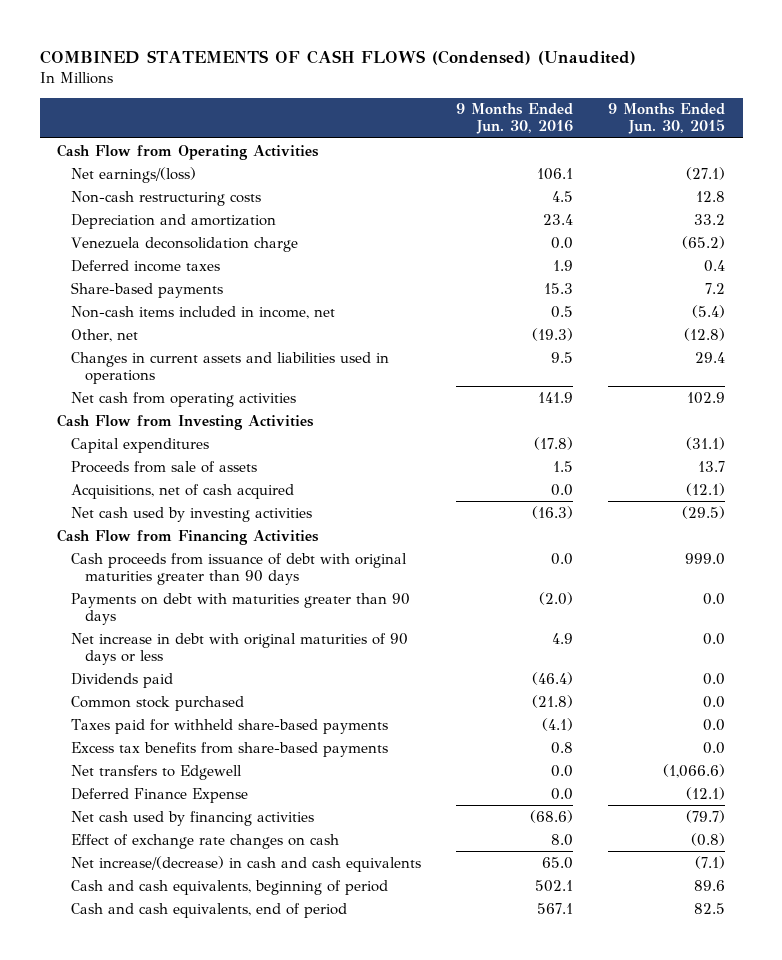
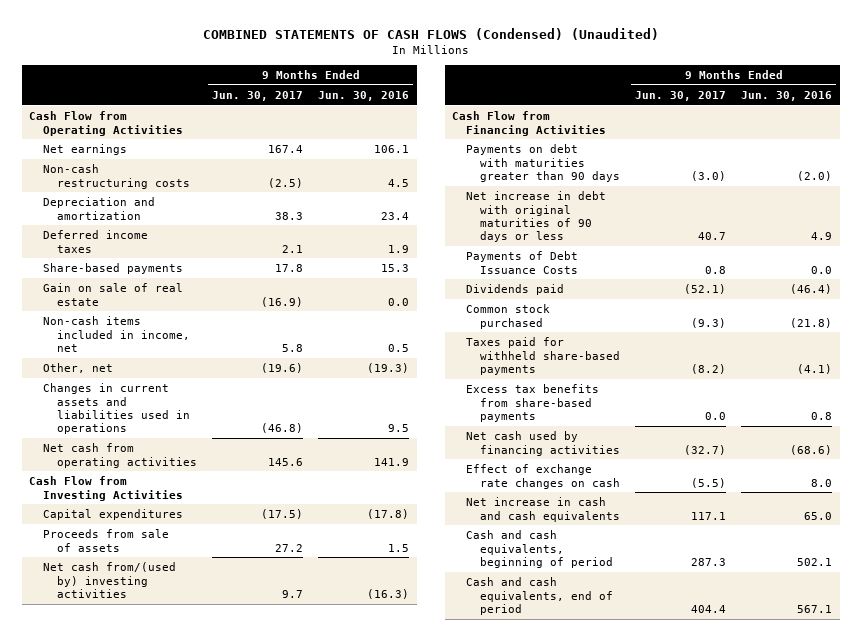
[608,103,726,135] 9 Months Ended Jun. 30, 2015 -> none
none -> [212,90,304,101] Jun. 30, 2017
[71,166,197,183] Net earnings/(loss) -> [43,144,128,156] Net earnings
[71,236,299,252] Venezuela deconsolidation charge -> none
none -> [43,283,184,306] Gain on sale of real estate
[71,483,295,499] Acquisitions, net of cash acquired -> none
[71,506,313,522] Net cash used by investing activities -> [43,562,177,598] Net cash from/(used by) investing activities
[71,552,408,585] Cash proceeds from issuance of debt with original maturities greater than 90 days -> none
none -> [466,251,579,274] Payments of Debt Issuance Costs
[71,764,243,780] Net transfers to Edgewell -> none
[71,787,249,803] Deferred Finance Expense -> none
[71,855,422,872] Net increase/(decrease) in cash and cash equivalents -> [466,497,620,522] Net increase in cash and cash equivalents

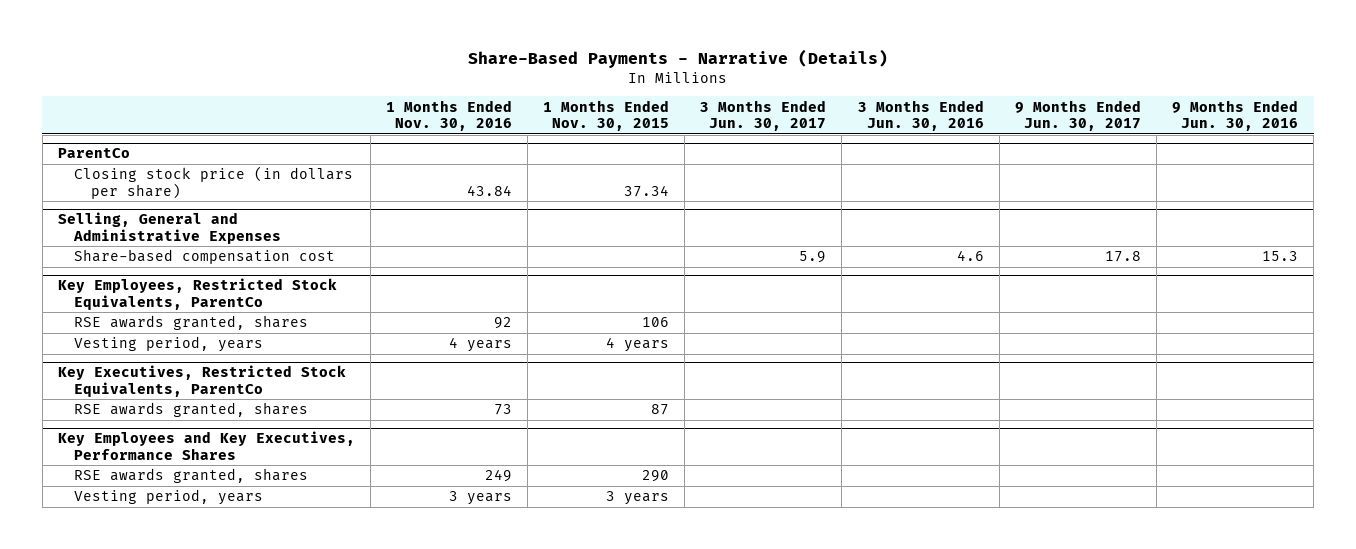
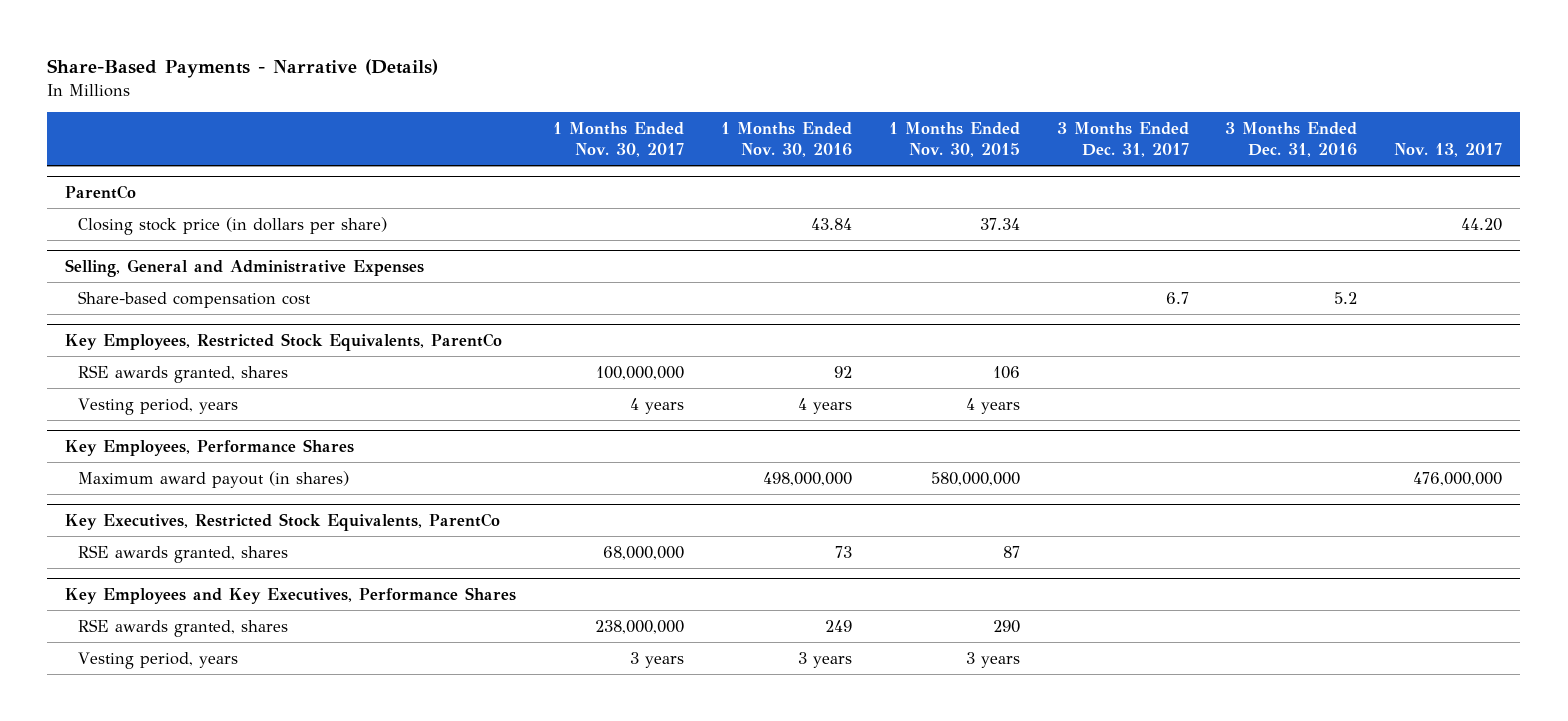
[700,99,827,132] 3 Months Ended Jun. 30, 2017 -> none
[857,99,984,132] 3 Months Ended Jun. 30, 2016 -> none
[1014,99,1141,132] 9 Months Ended Jun. 30, 2017 -> none
[1171,99,1298,132] 9 Months Ended Jun. 30, 2016 -> none
none -> [553,121,685,158] 1 Months Ended Nov. 30, 2017
none -> [1056,121,1189,158] 3 Months Ended Dec. 31, 2017
none -> [1225,121,1358,158] 3 Months Ended Dec. 31, 2016
none -> [1394,143,1503,158] Nov. 13, 2017
none -> [65,439,355,457] Key Employees, Performance Shares
none -> [77,470,349,488] Maximum award payout (in shares)

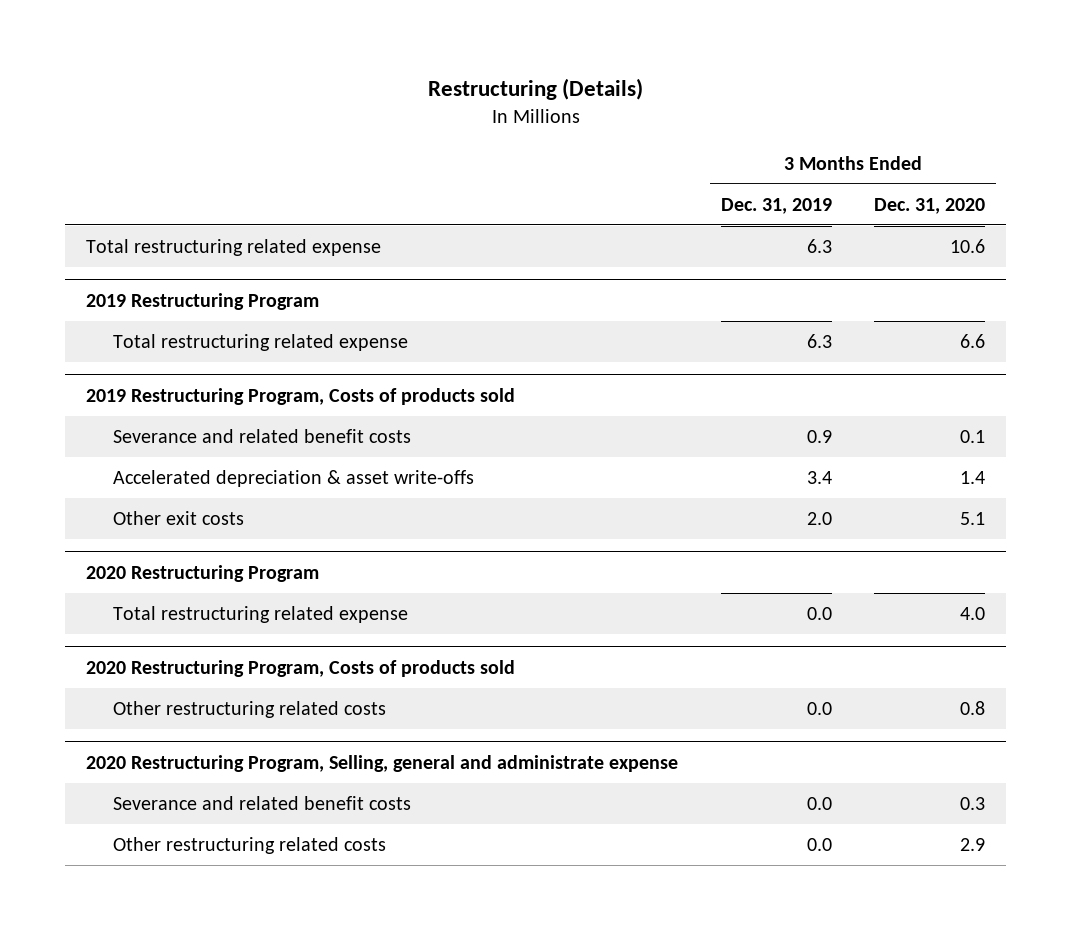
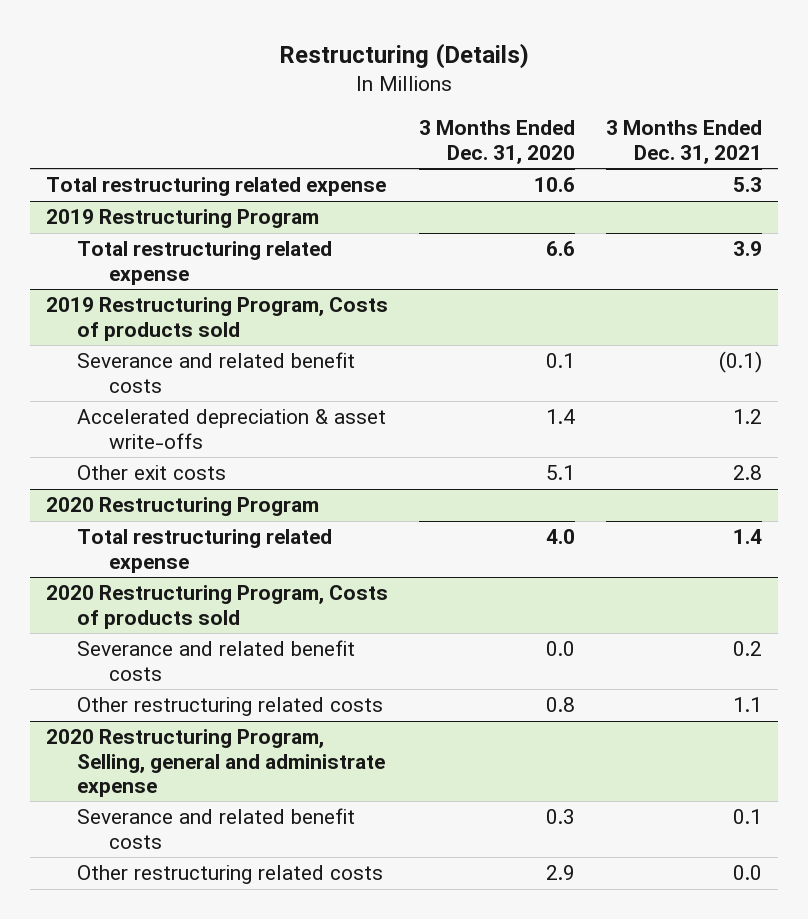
[720,197,832,214] Dec. 31, 2019 -> none
none -> [606,120,763,164] 3 Months Ended Dec. 31, 2021
none -> [77,640,356,681] Severance and related benefit costs

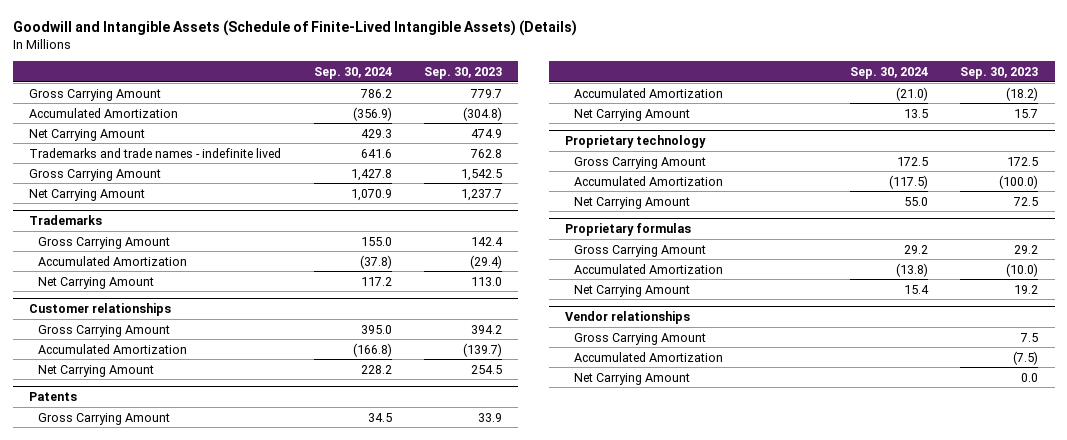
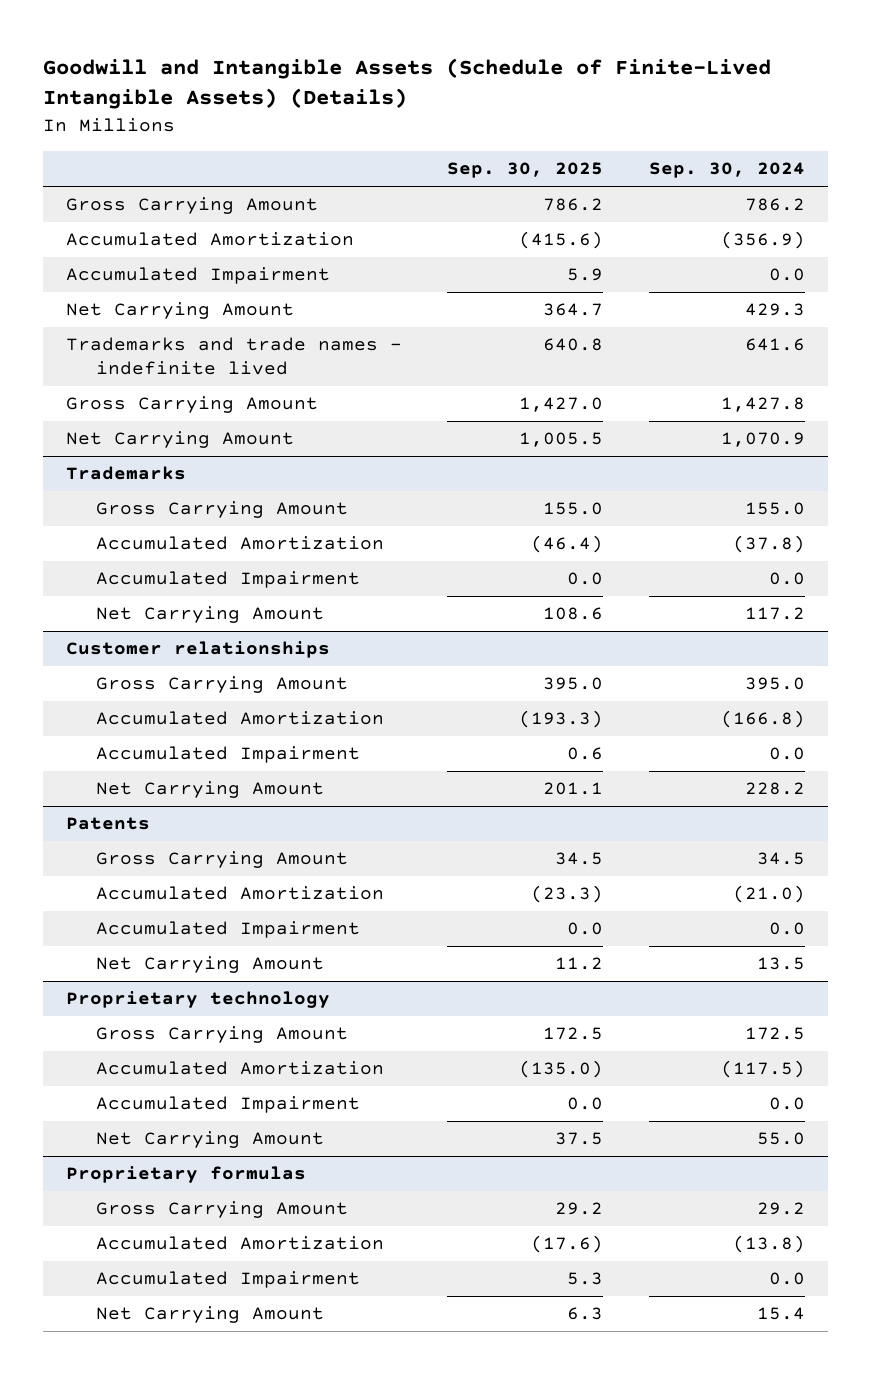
[424,66,503,79] Sep. 30, 2023 -> none
none -> [447,162,604,179] Sep. 30, 2025
none -> [65,267,330,285] Accumulated Impairment
none -> [95,571,360,589] Accumulated Impairment
none -> [95,746,360,764] Accumulated Impairment
none -> [95,921,360,939] Accumulated Impairment
none -> [95,1096,360,1114] Accumulated Impairment
none -> [95,1271,360,1289] Accumulated Impairment
[565,310,691,324] Vendor relationships -> none
[574,332,707,345] Gross Carrying Amount -> none
[574,351,724,362] Accumulated Amortization -> none
[574,372,691,385] Net Carrying Amount -> none

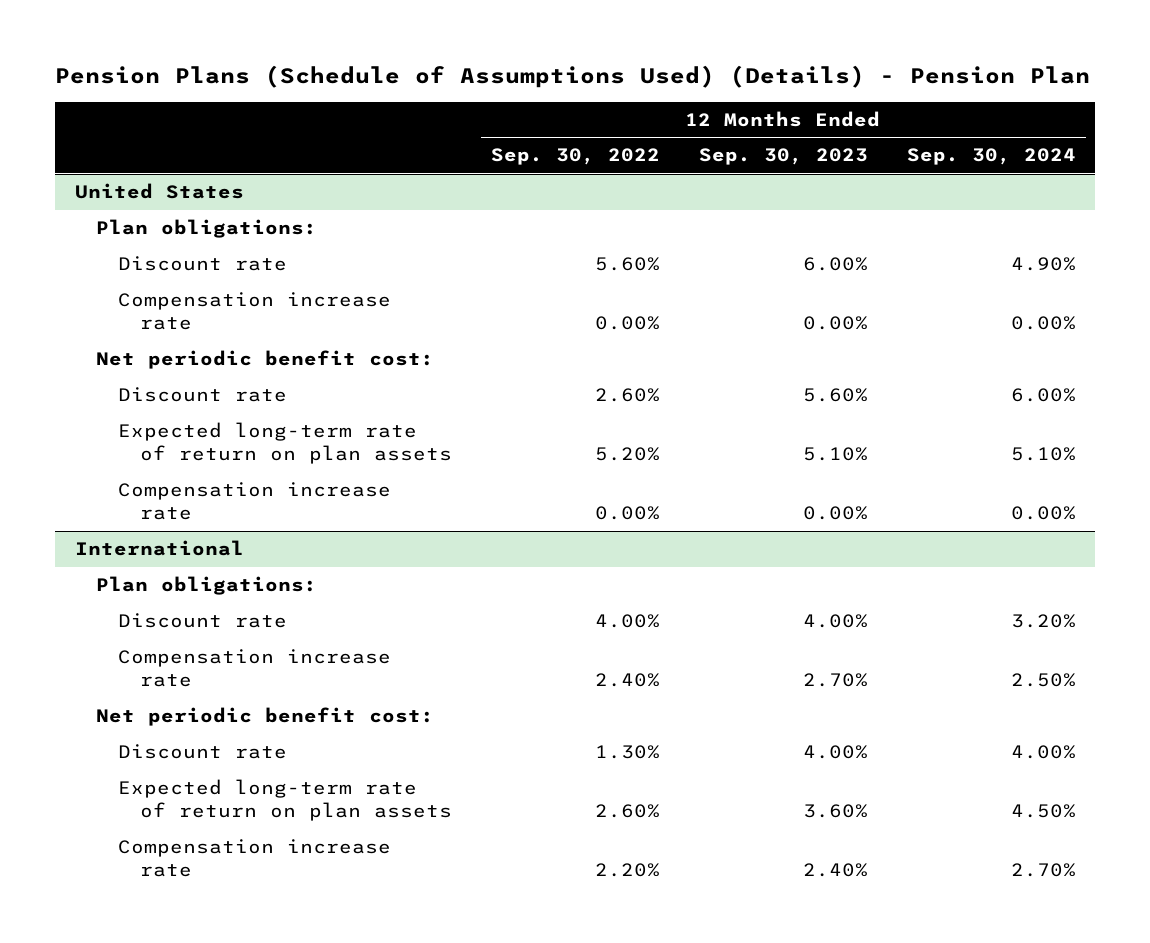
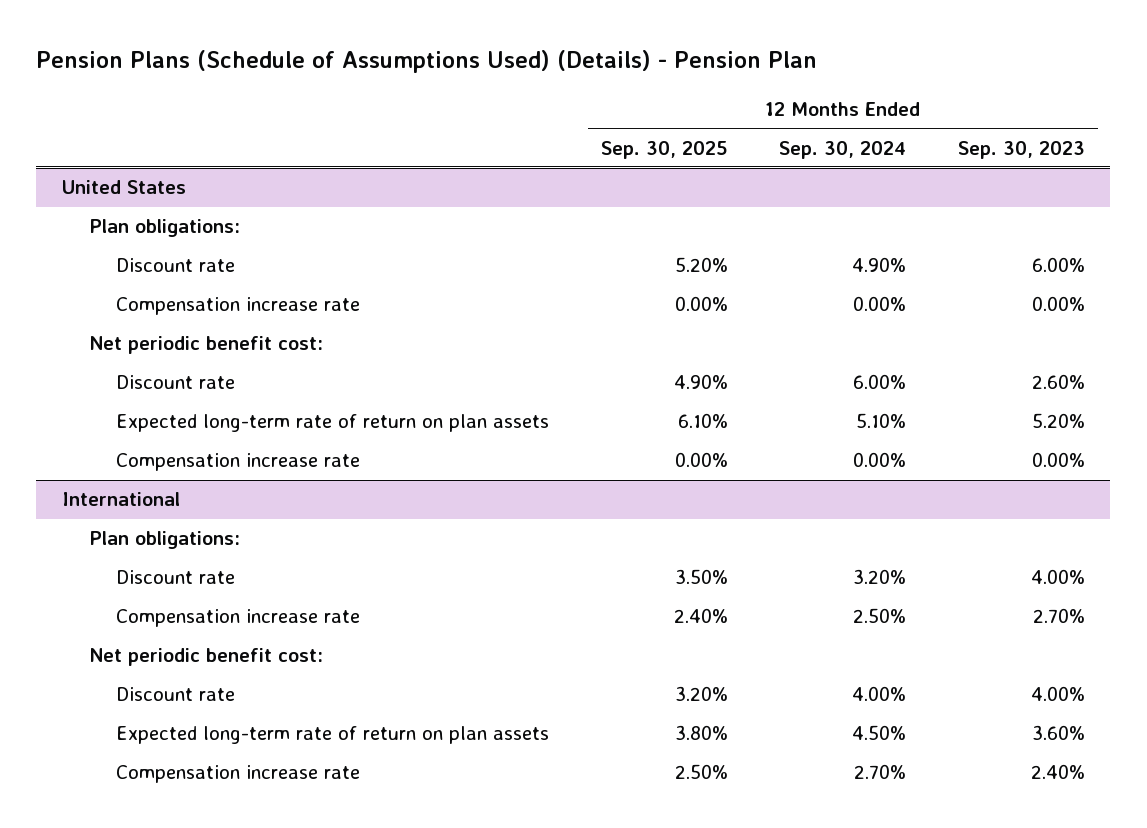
[491,148,661,166] Sep. 30, 2022 -> none
none -> [600,140,728,159] Sep. 30, 2025
[802,388,868,403] 5.60% -> [1031,374,1085,390] 2.60%
[802,447,868,462] 5.10% -> [1031,413,1085,429] 5.20%

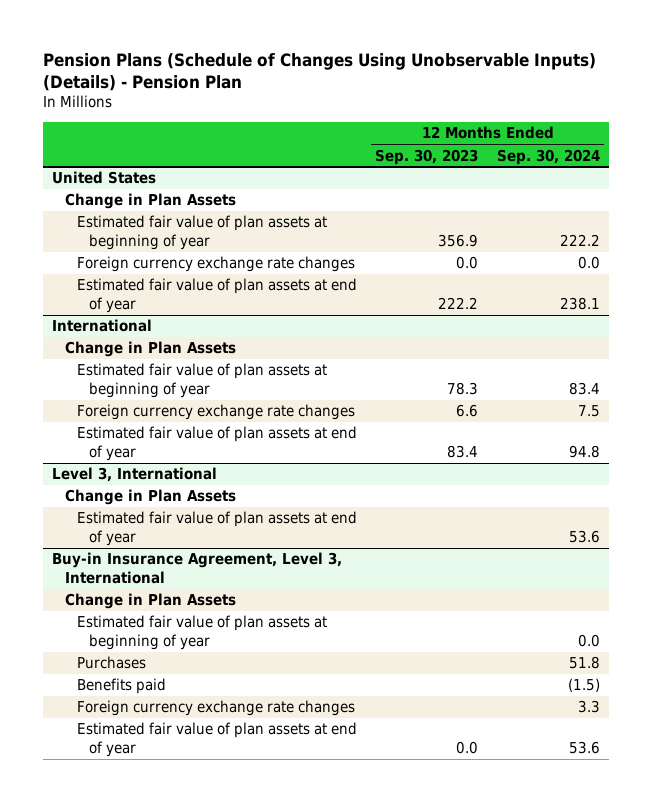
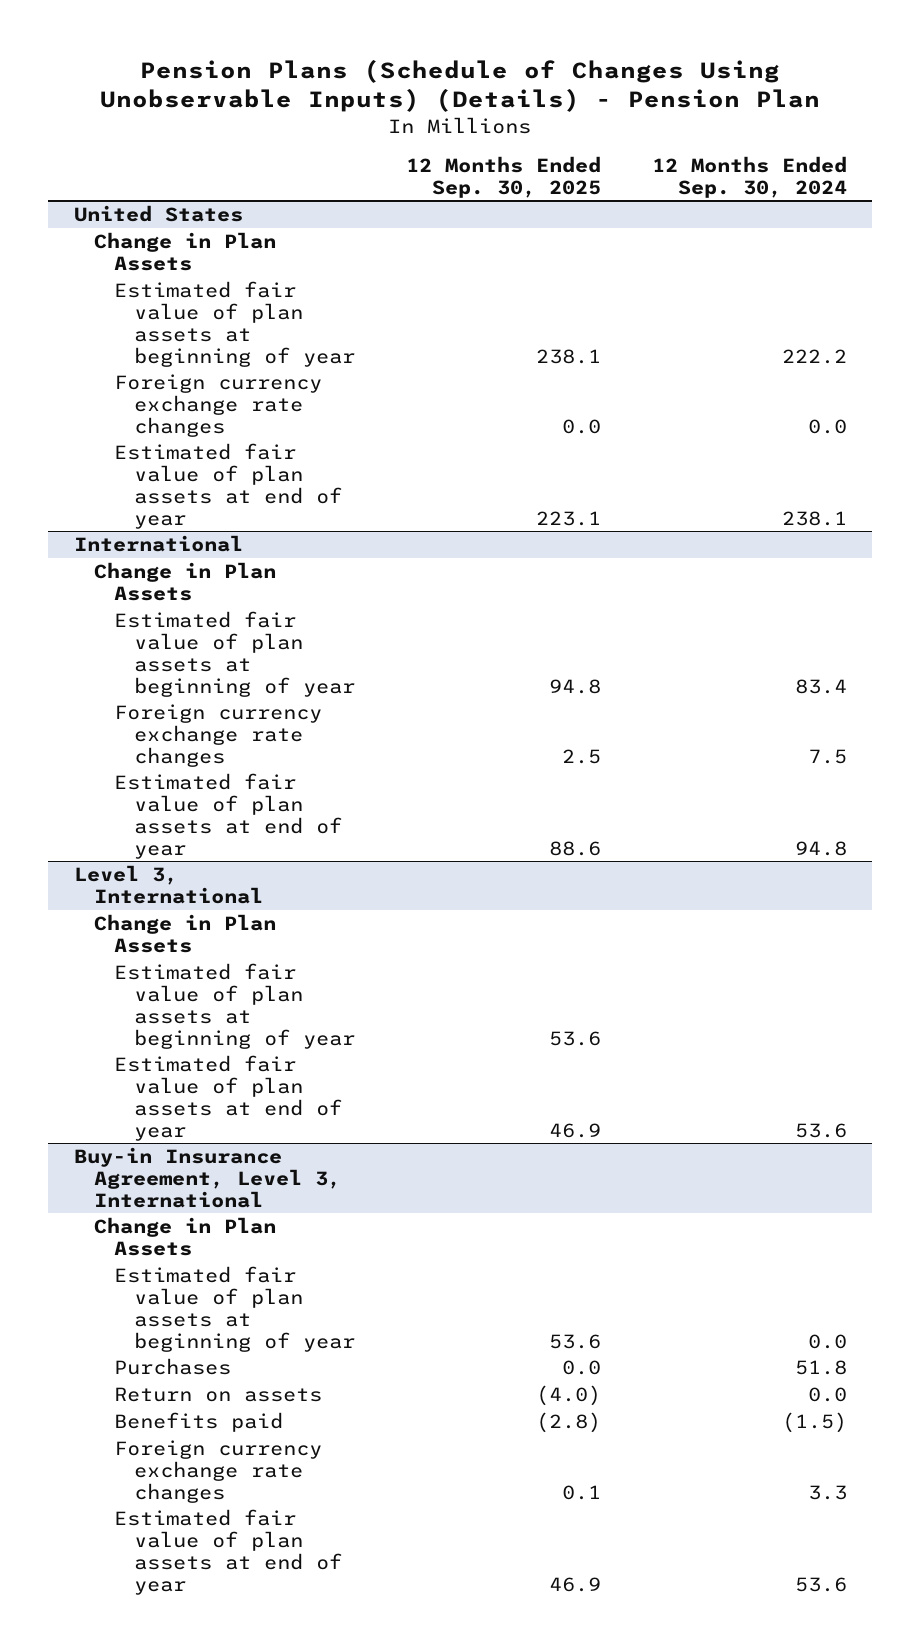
[375,148,479,165] Sep. 30, 2023 -> none
none -> [405,155,601,198] 12 Months Ended Sep. 30, 2025
none -> [114,962,356,1049] Estimated fair value of plan assets at beginning of year
none -> [114,1386,323,1402] Return on assets

